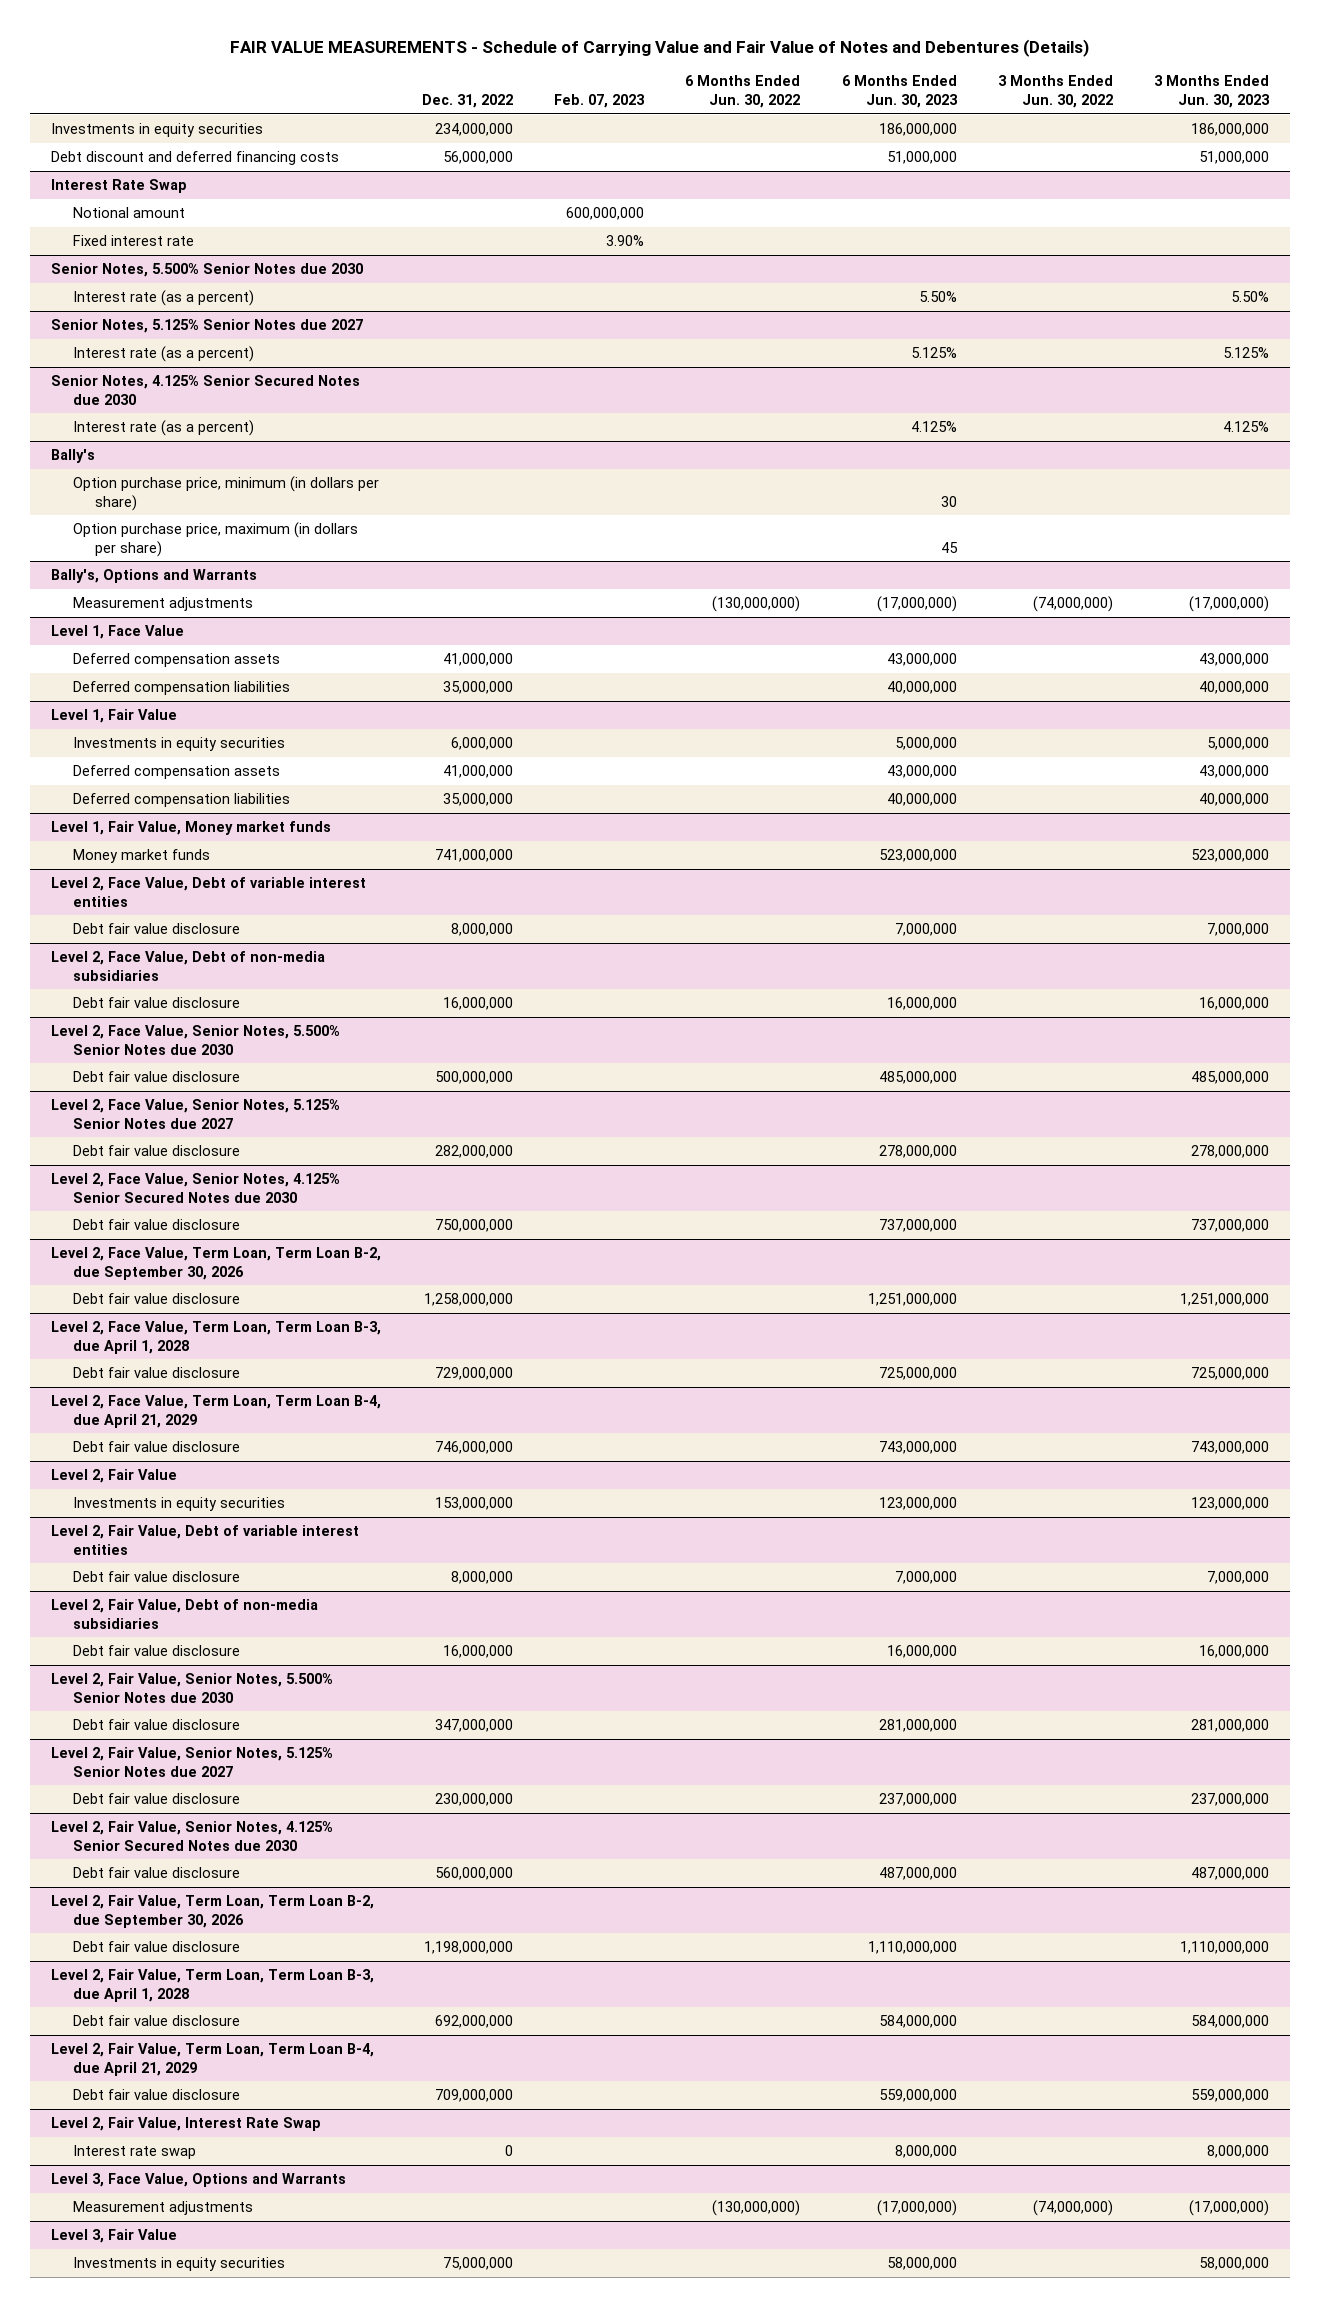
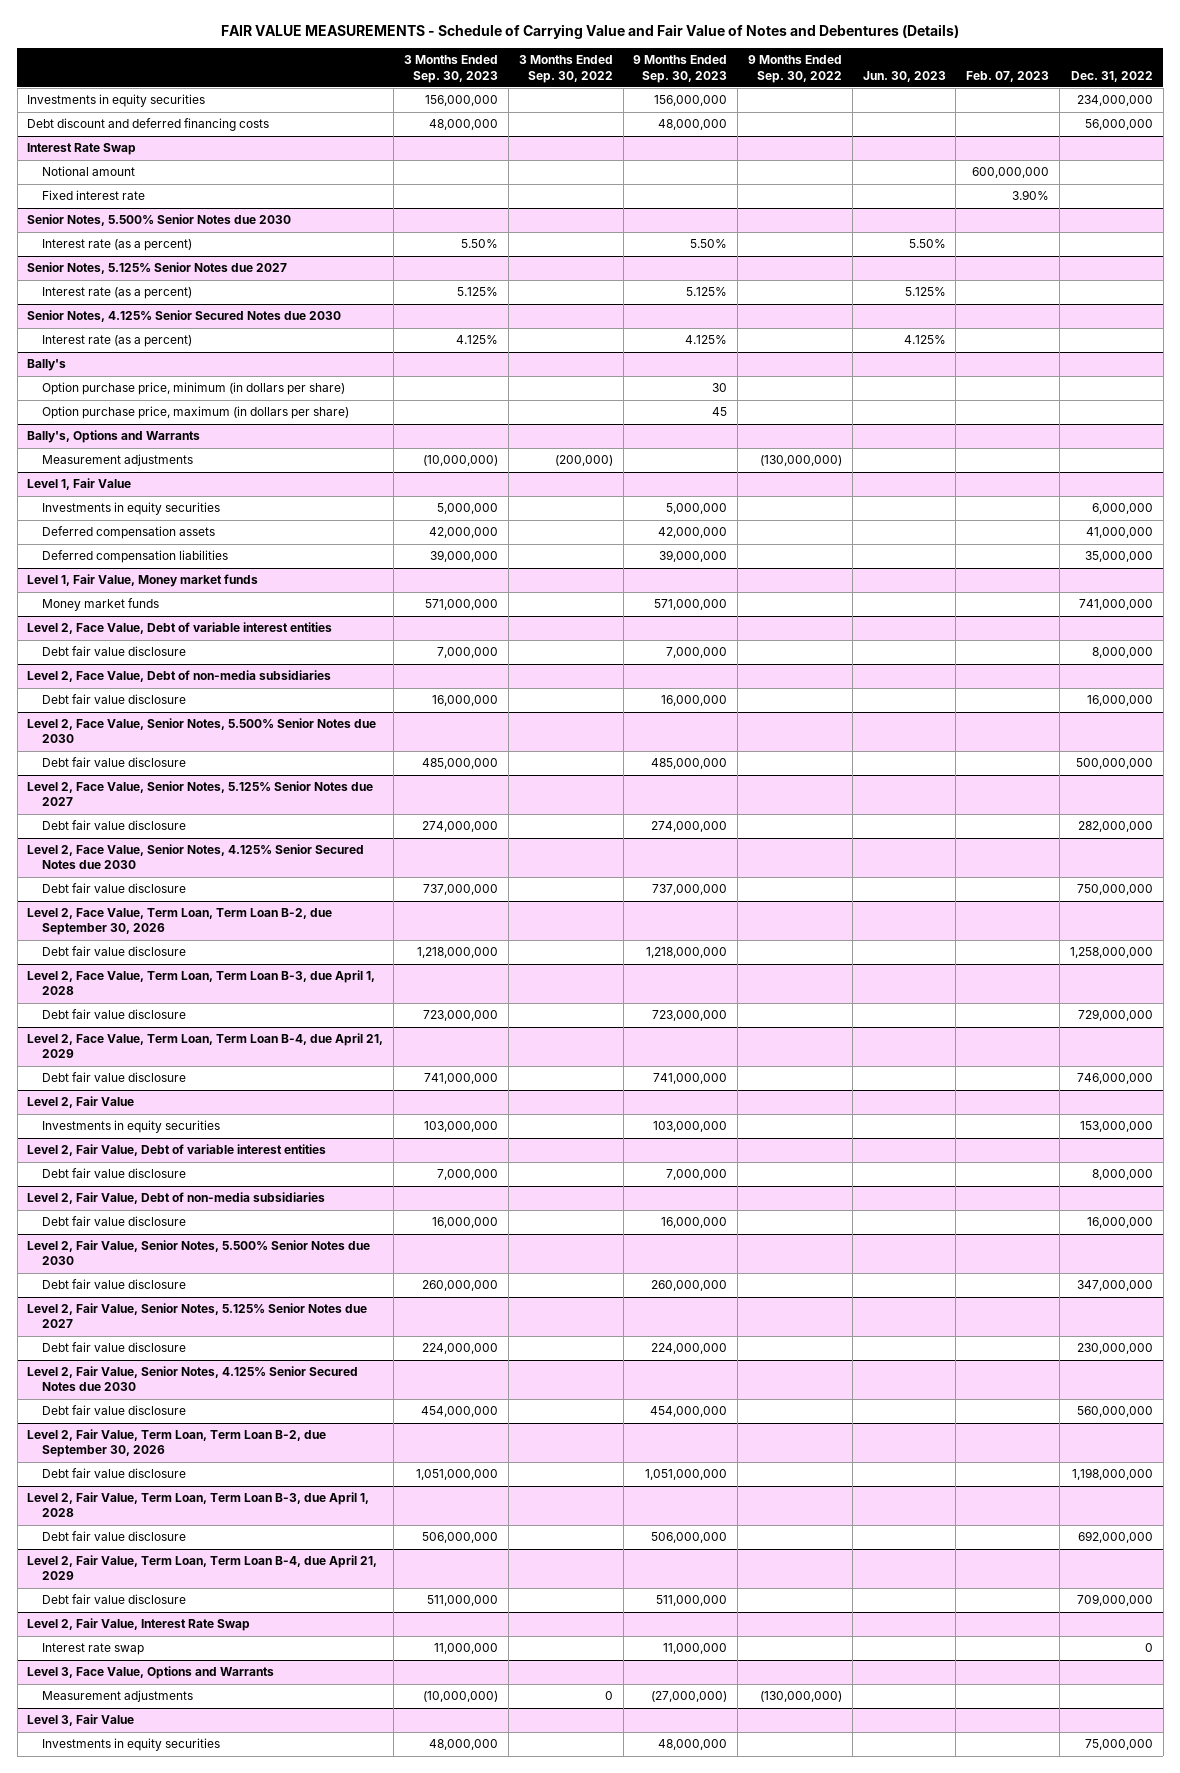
[685,75,801,108] 6 Months Ended Jun. 30, 2022 -> none
[841,75,958,108] 6 Months Ended Jun. 30, 2023 -> none
[997,75,1113,108] 3 Months Ended Jun. 30, 2022 -> none
[1154,75,1271,108] 3 Months Ended Jun. 30, 2023 -> none
none -> [404,55,499,83] 3 Months Ended Sep. 30, 2023
none -> [518,55,613,83] 3 Months Ended Sep. 30, 2022
none -> [633,55,728,83] 9 Months Ended Sep. 30, 2023
none -> [747,55,842,83] 9 Months Ended Sep. 30, 2022
none -> [862,70,946,82] Jun. 30, 2023
[50,624,184,639] Level 1, Face Value -> none
[72,652,280,667] Deferred compensation assets -> none
[72,680,290,695] Deferred compensation liabilities -> none

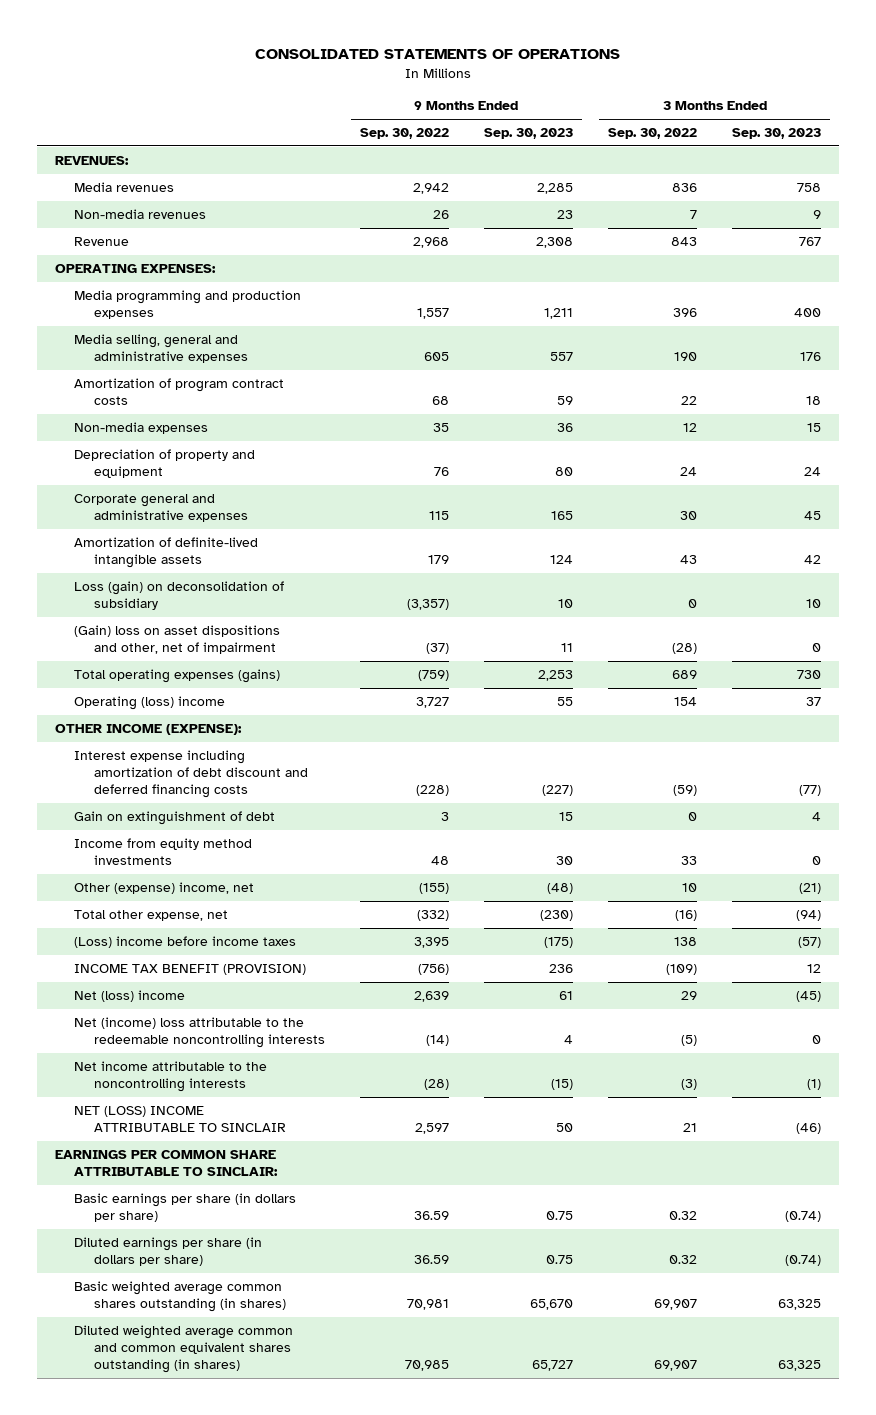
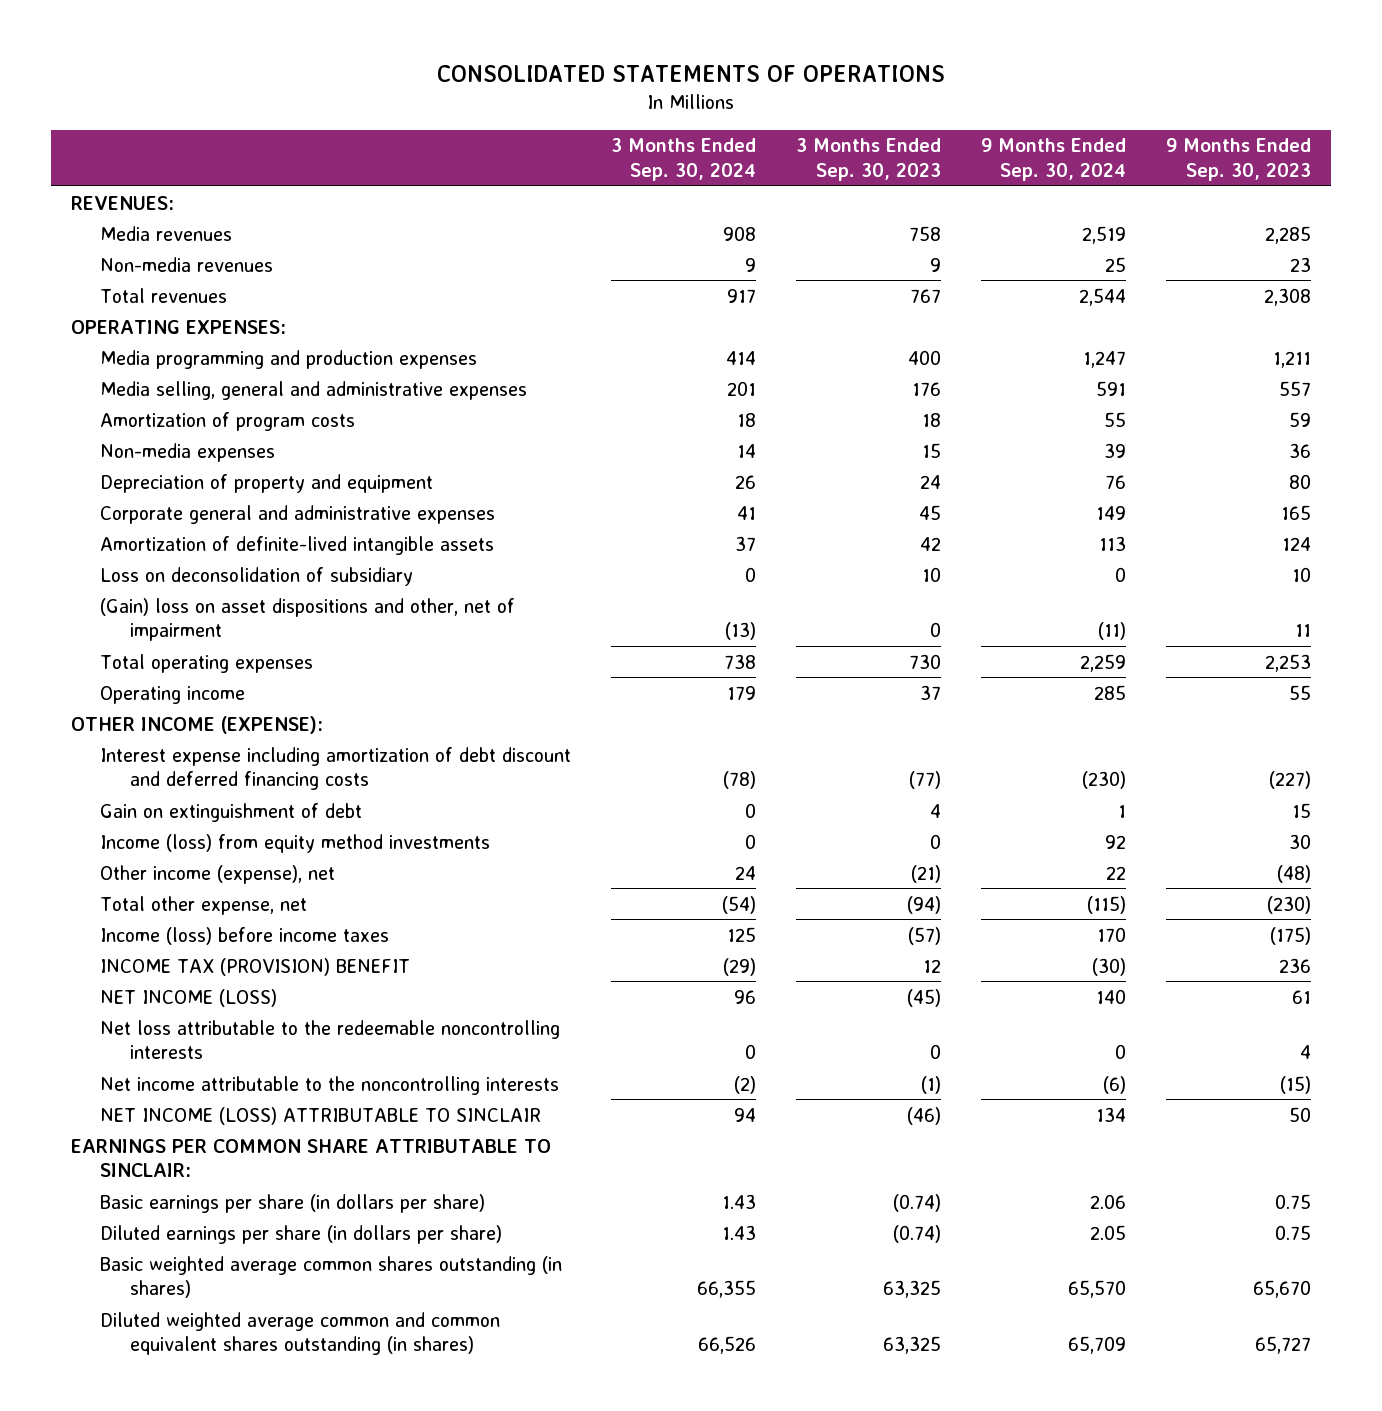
[359,128,449,140] Sep. 30, 2022 -> none
[608,128,698,140] Sep. 30, 2022 -> none
none -> [611,138,757,181] 3 Months Ended Sep. 30, 2024
none -> [981,138,1127,181] 9 Months Ended Sep. 30, 2024
[74,237,130,247] Revenue -> [100,287,228,303] Total revenues
[74,378,285,406] Amortization of program contract costs -> [100,411,356,431] Amortization of program costs
[74,581,285,611] Loss (gain) on deconsolidation of subsidiary -> [100,566,414,586] Loss on deconsolidation of subsidiary
[74,669,281,684] Total operating expenses (gains) -> [100,653,314,673] Total operating expenses
[74,696,226,711] Operating (loss) income -> [100,685,246,704] Operating income
[74,838,253,866] Income from equity method investments -> [100,833,491,853] Income (loss) from equity method investments
[74,882,255,895] Other (expense) income, net -> [100,864,336,884] Other income (expense), net
[74,936,297,949] (Loss) income before income taxes -> [100,926,390,945] Income (loss) before income taxes
[74,964,307,976] INCOME TAX BENEFIT (PROVISION) -> [100,957,411,976] INCOME TAX (PROVISION) BENEFIT
[74,990,186,1003] Net (loss) income -> [100,988,278,1007] NET INCOME (LOSS)
[74,1017,325,1049] Net (income) loss attributable to the redeemable noncontrolling interests -> [100,1019,561,1060] Net loss attributable to the redeemable noncontrolling interests
[74,1106,286,1133] NET (LOSS) INCOME ATTRIBUTABLE TO SINCLAIR -> [100,1106,542,1125] NET INCOME (LOSS) ATTRIBUTABLE TO SINCLAIR

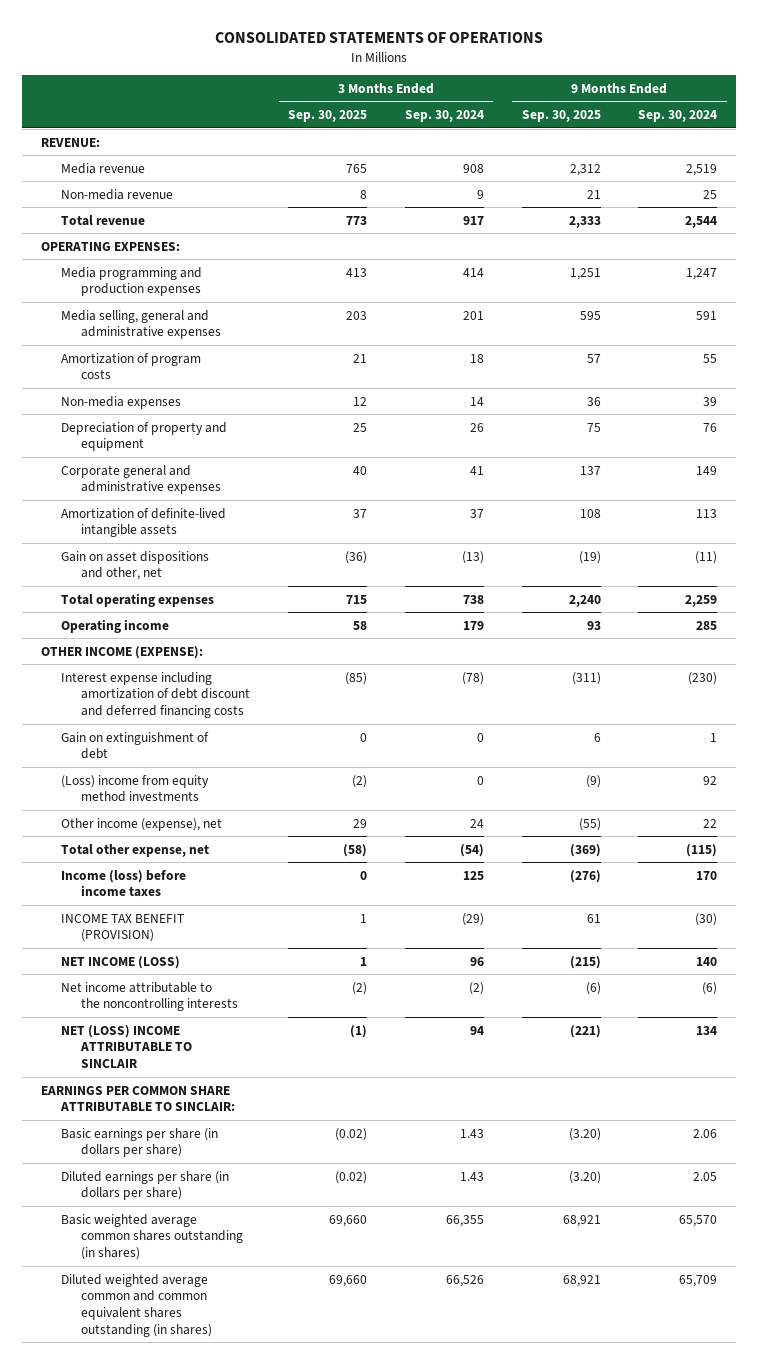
[796,138,942,181] 3 Months Ended Sep. 30, 2023 -> none
[1165,138,1311,181] 9 Months Ended Sep. 30, 2023 -> none
none -> [288,110,368,123] Sep. 30, 2025
none -> [521,110,601,123] Sep. 30, 2025
[70,195,174,210] REVENUES: -> [40,137,100,147] REVENUE:
[100,225,233,241] Media revenues -> [61,162,146,174] Media revenue
[100,256,274,272] Non-media revenues -> [61,188,174,200] Non-media revenue
[100,287,228,303] Total revenues -> [61,214,146,226] Total revenue
[100,566,414,586] Loss on deconsolidation of subsidiary -> none
[100,597,516,642] (Gain) loss on asset dispositions and other, net of impairment -> [61,550,210,581] Gain on asset dispositions and other, net
[100,833,491,853] Income (loss) from equity method investments -> [61,774,210,803] (Loss) income from equity method investments
[100,957,411,976] INCOME TAX (PROVISION) BENEFIT -> [61,913,185,943] INCOME TAX BENEFIT (PROVISION)
[100,1019,561,1060] Net loss attributable to the redeemable noncontrolling interests -> none
[100,1106,542,1125] NET INCOME (LOSS) ATTRIBUTABLE TO SINCLAIR -> [61,1024,193,1068] NET (LOSS) INCOME ATTRIBUTABLE TO SINCLAIR

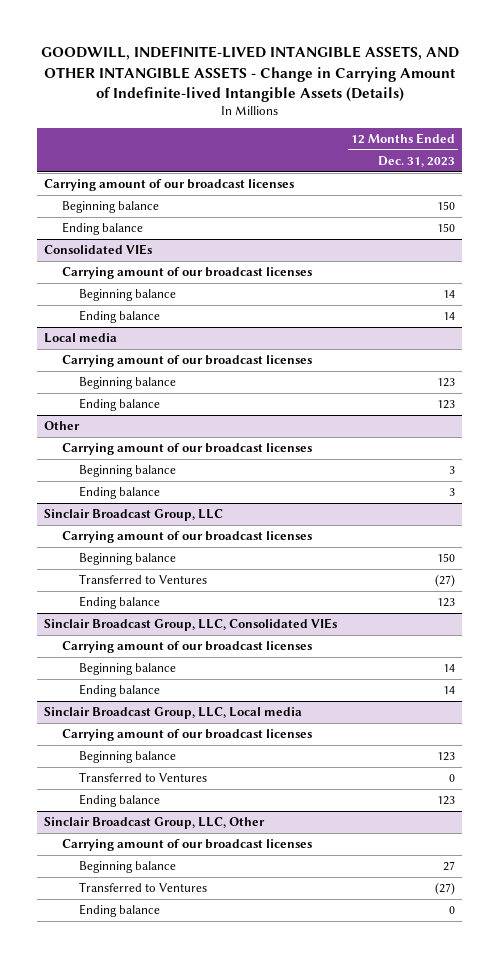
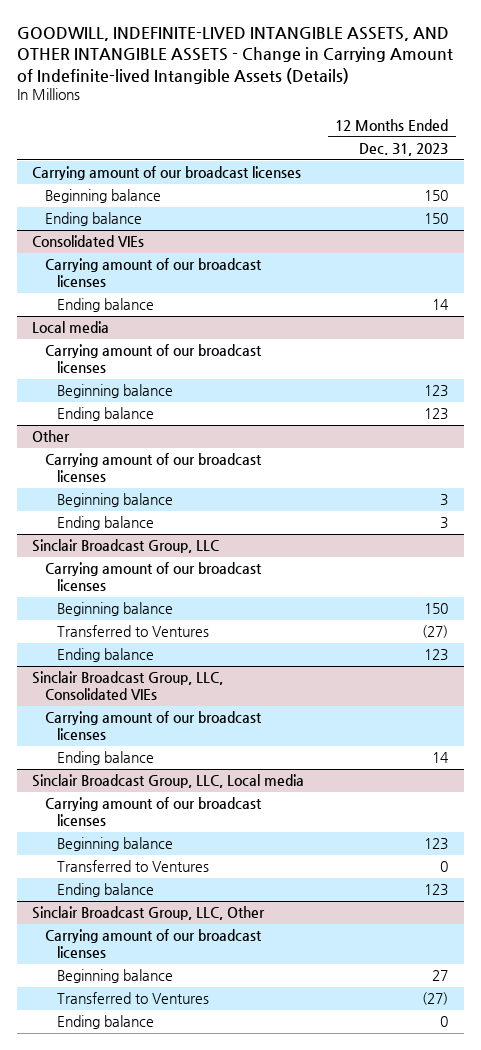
[79,289,177,302] Beginning balance -> none
[79,663,177,676] Beginning balance -> none

